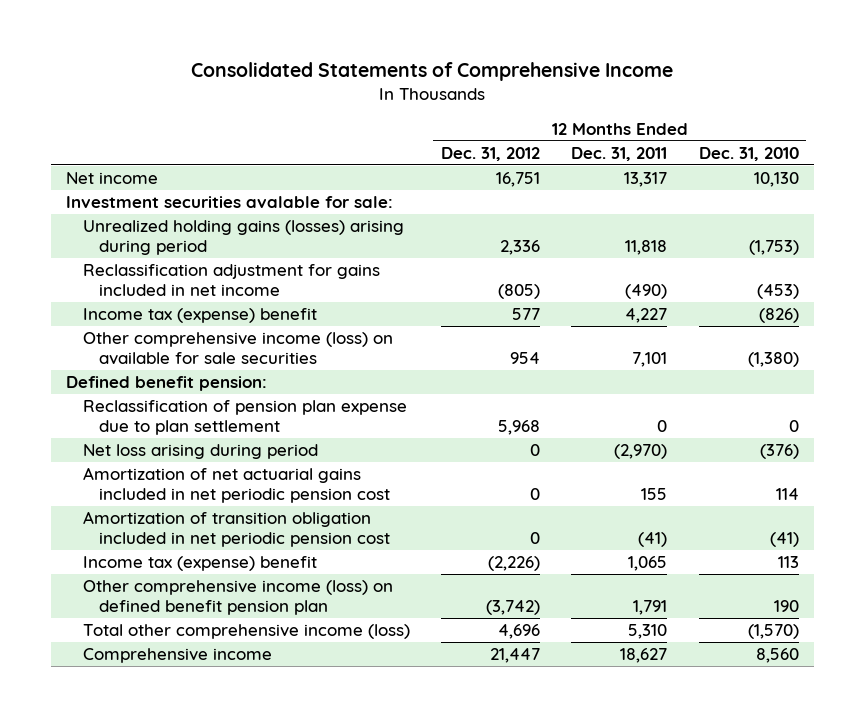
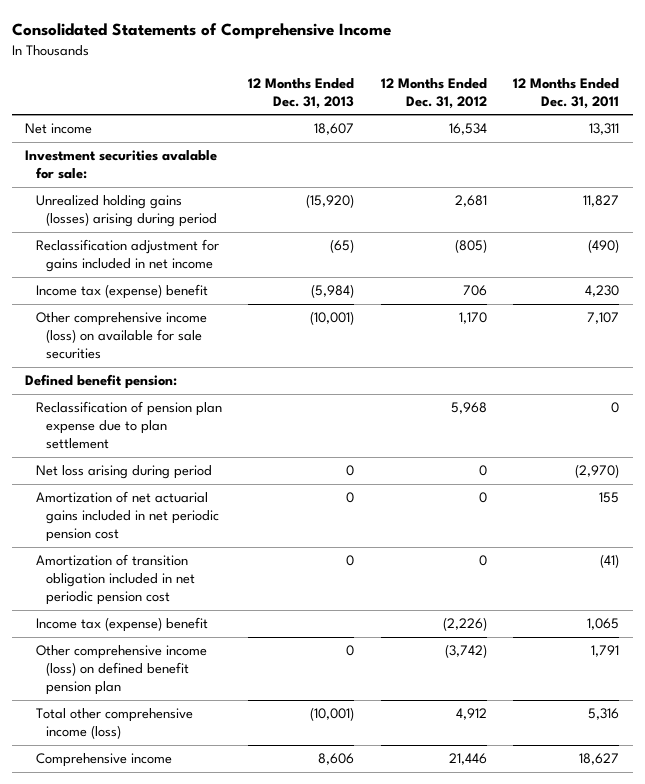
[698,146,799,161] Dec. 31, 2010 -> none
none -> [248,77,355,109] 12 Months Ended Dec. 31, 2013
[496,172,541,188] 16,751 -> [448,123,487,136] 16,534
[624,172,668,188] 13,317 -> [589,123,620,136] 13,311
[500,239,541,255] 2,336 -> [454,195,487,208] 2,681
[625,239,668,255] 11,818 -> [583,195,620,208] 11,827
[512,308,541,321] 577 -> [462,285,487,297] 706
[625,308,668,324] 4,227 -> [585,285,620,298] 4,230
[510,351,541,364] 954 -> [458,312,487,325] 1,170
[632,351,668,367] 7,101 -> [587,312,620,325] 7,107
[498,624,541,640] 4,696 -> [455,708,487,721] 4,912
[628,624,668,640] 5,310 -> [588,708,620,721] 5,316
[490,648,541,664] 21,447 -> [448,753,487,766] 21,446

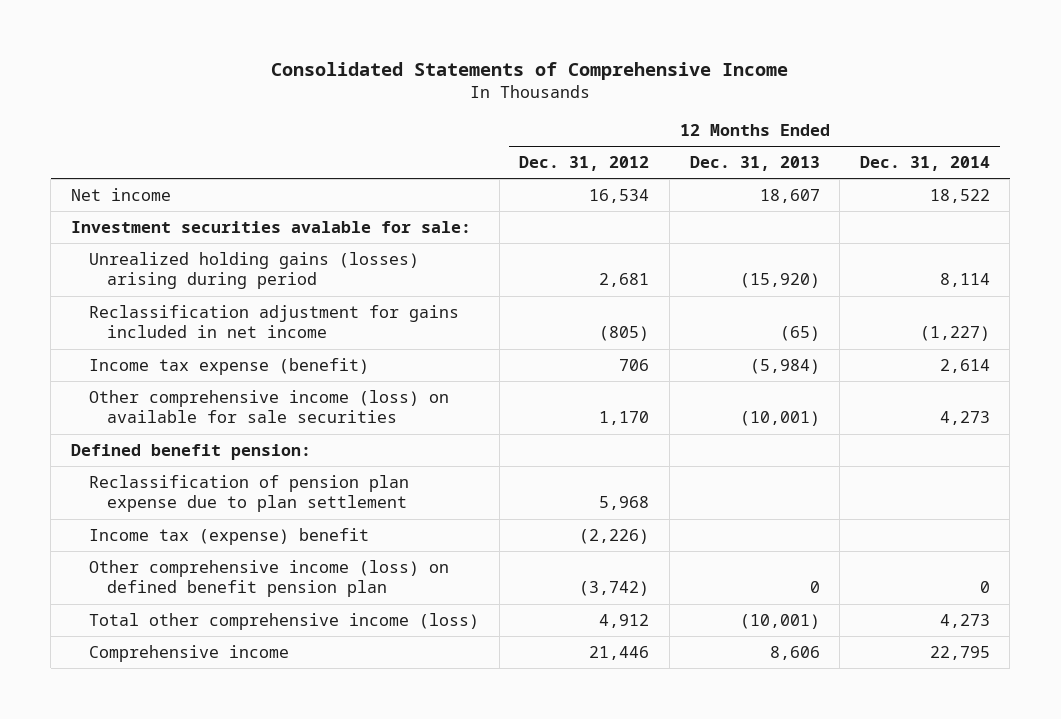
[513,77,620,109] 12 Months Ended Dec. 31, 2011 -> none
none -> [859,156,990,172] Dec. 31, 2014
[35,284,208,300] Income tax (expense) benefit -> [89,357,370,375] Income tax expense (benefit)
[35,465,212,480] Net loss arising during period -> none
[35,491,220,543] Amortization of net actuarial gains included in net periodic pension cost -> none
[35,554,196,606] Amortization of transition obligation included in net periodic pension cost -> none

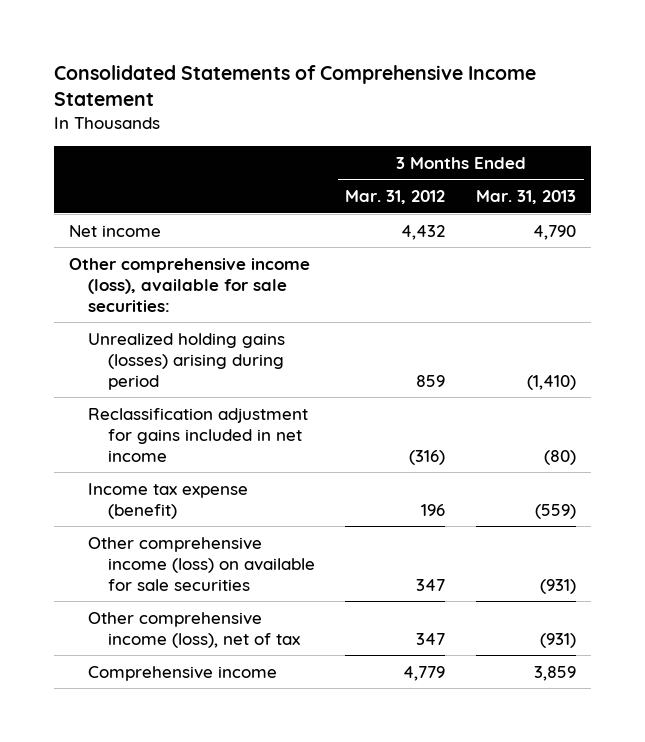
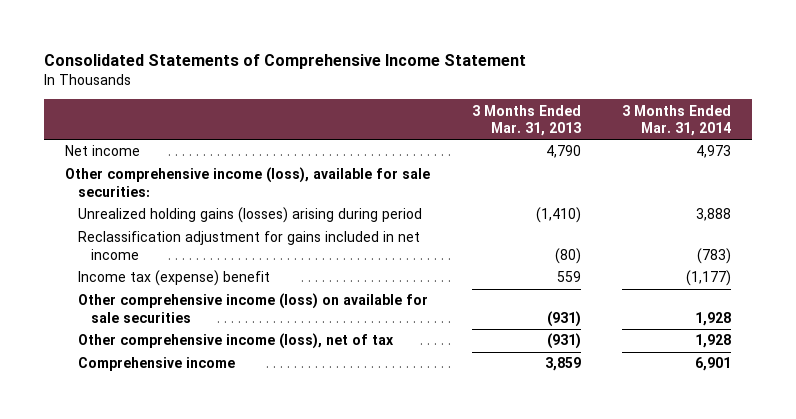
[345,189,446,204] Mar. 31, 2012 -> none
none -> [622,104,732,137] 3 Months Ended Mar. 31, 2014
[88,482,249,519] Income tax expense (benefit) -> [78,270,271,287] Income tax (expense) benefit
[534,503,576,519] (559) -> [556,271,581,283] 559

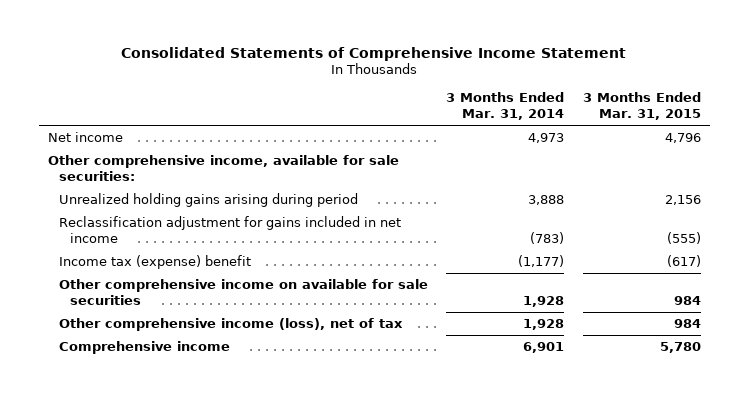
[471,104,581,137] 3 Months Ended Mar. 31, 2013 -> none
none -> [582,92,701,121] 3 Months Ended Mar. 31, 2015
[65,167,431,197] Other comprehensive income (loss), available for sale securities: -> [47,154,399,181] Other comprehensive income, available for sale securities:
[78,207,423,224] Unrealized holding gains (losses) arising during period -> [58,192,358,207] Unrealized holding gains arising during period
[78,293,429,323] Other comprehensive income (loss) on available for sale securities -> [58,278,428,305] Other comprehensive income on available for sale securities

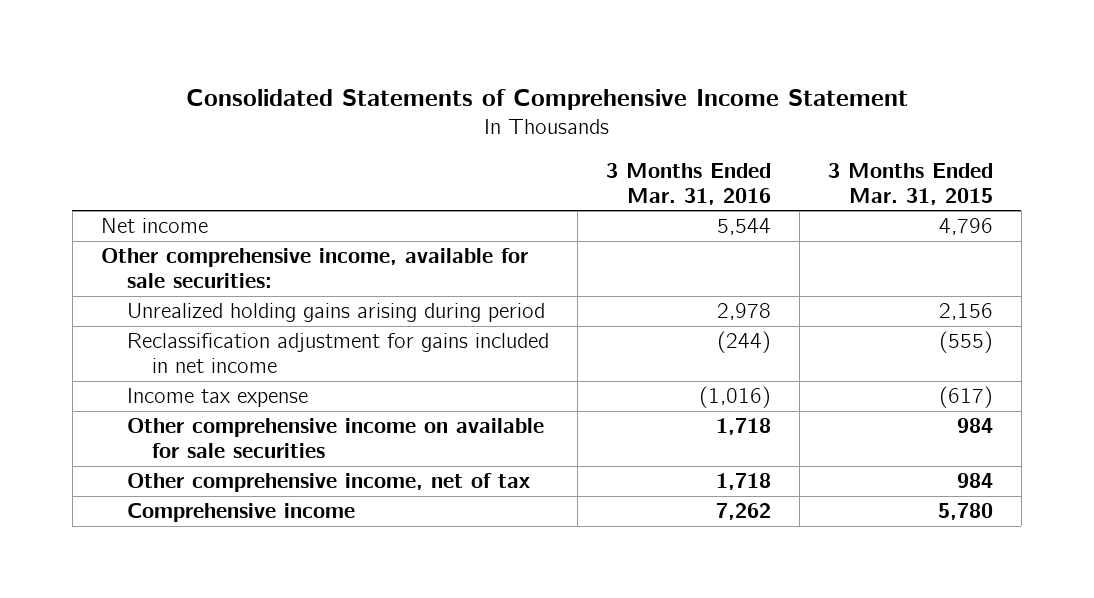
[446,92,565,121] 3 Months Ended Mar. 31, 2014 -> none
none -> [605,163,771,205] 3 Months Ended Mar. 31, 2016
[58,254,251,269] Income tax (expense) benefit -> [126,388,308,408] Income tax expense
[58,317,403,331] Other comprehensive income (loss), net of tax -> [126,473,530,493] Other comprehensive income, net of tax

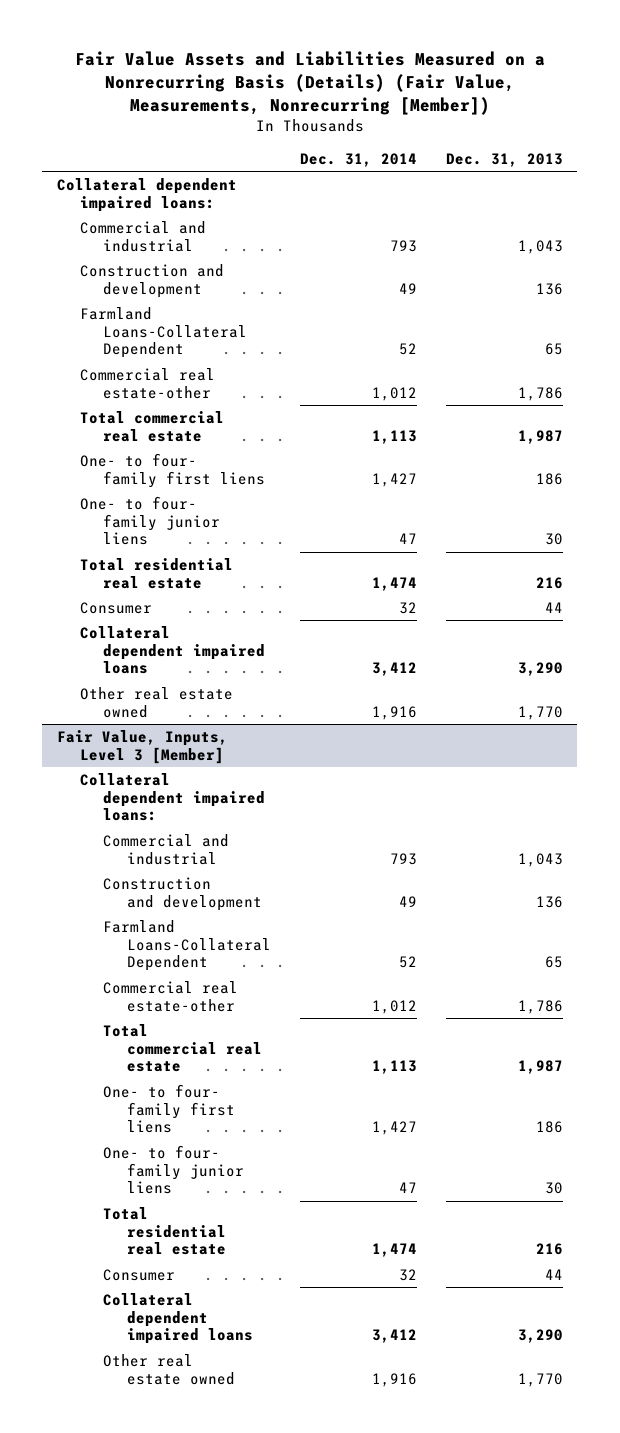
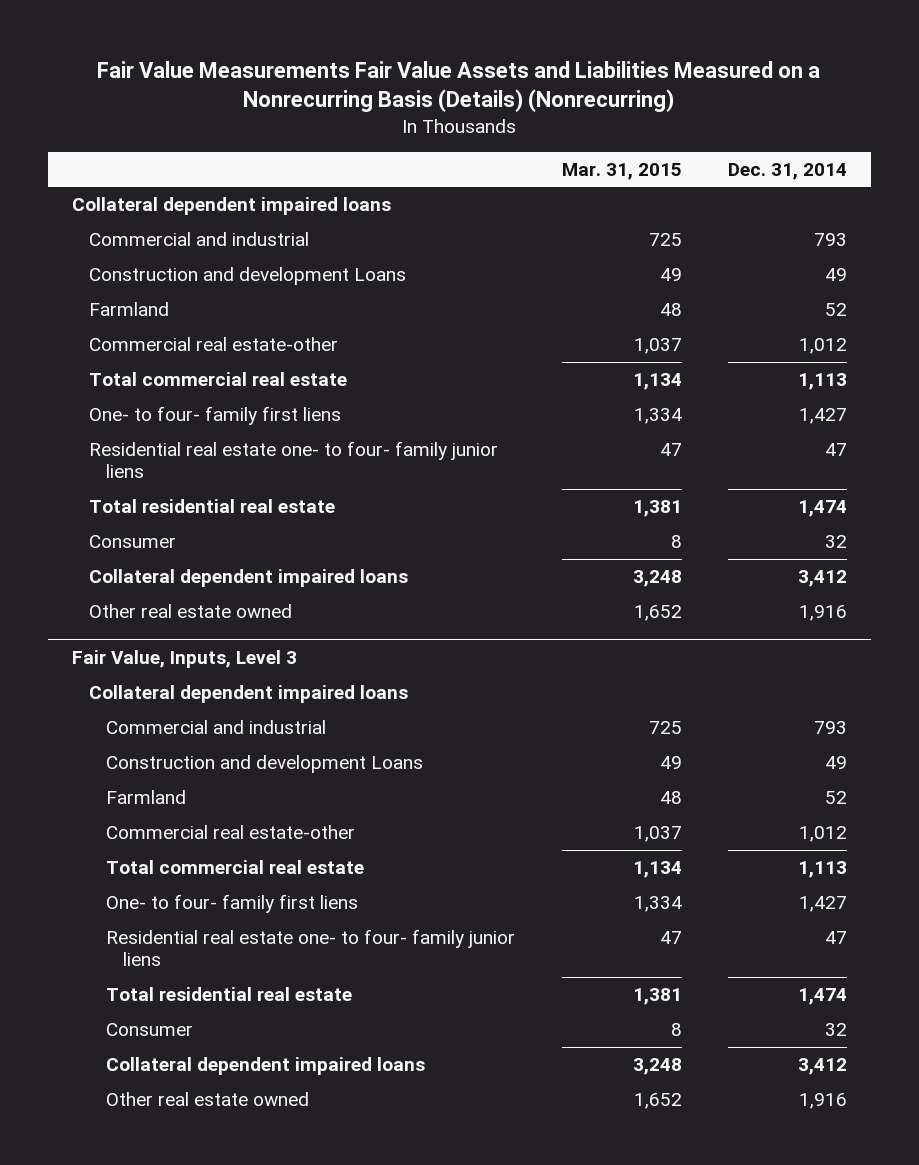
[74,51,545,116] Fair Value Assets and Liabilities Measured on a Nonrecurring Basis (Details) (Fair Value, Measurements, Nonrecurring [Member]) -> [97,60,821,113] Fair Value Measurements Fair Value Assets and Liabilities Measured on a Nonrecurring Basis (Details) (Nonrecurring)
[445,153,563,168] Dec. 31, 2013 -> none
none -> [561,162,682,180] Mar. 31, 2015
[56,177,237,212] Collateral dependent impaired loans: -> [71,197,391,216] Collateral dependent impaired loans
[80,263,225,298] Construction and development -> [88,267,406,286] Construction and development Loans
[80,306,248,359] Farmland Loans-Collateral Dependent -> [88,302,169,317] Farmland
[80,495,221,546] One- to four- family junior liens -> [88,441,498,478] Residential real estate one- to four- family junior liens
[56,729,228,764] Fair Value, Inputs, Level 3 [Member] -> [71,650,297,669] Fair Value, Inputs, Level 3
[80,772,266,822] Collateral dependent impaired loans: -> [88,685,408,704] Collateral dependent impaired loans
[103,876,262,911] Construction and development -> [105,755,423,774] Construction and development Loans
[103,919,271,972] Farmland Loans-Collateral Dependent -> [105,790,186,805] Farmland
[103,1144,244,1195] One- to four- family junior liens -> [105,929,515,966] Residential real estate one- to four- family junior liens

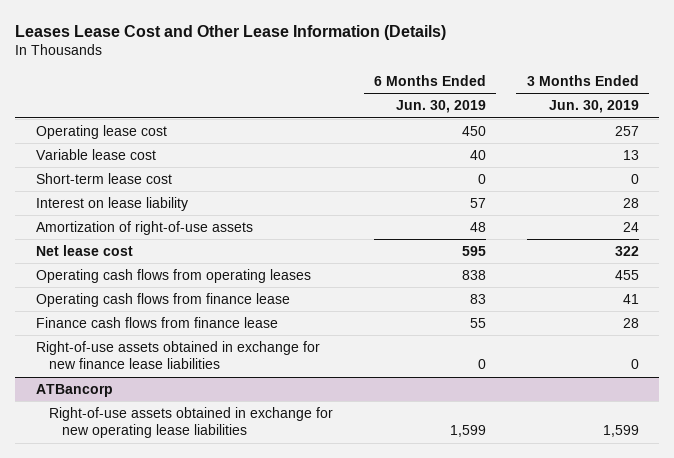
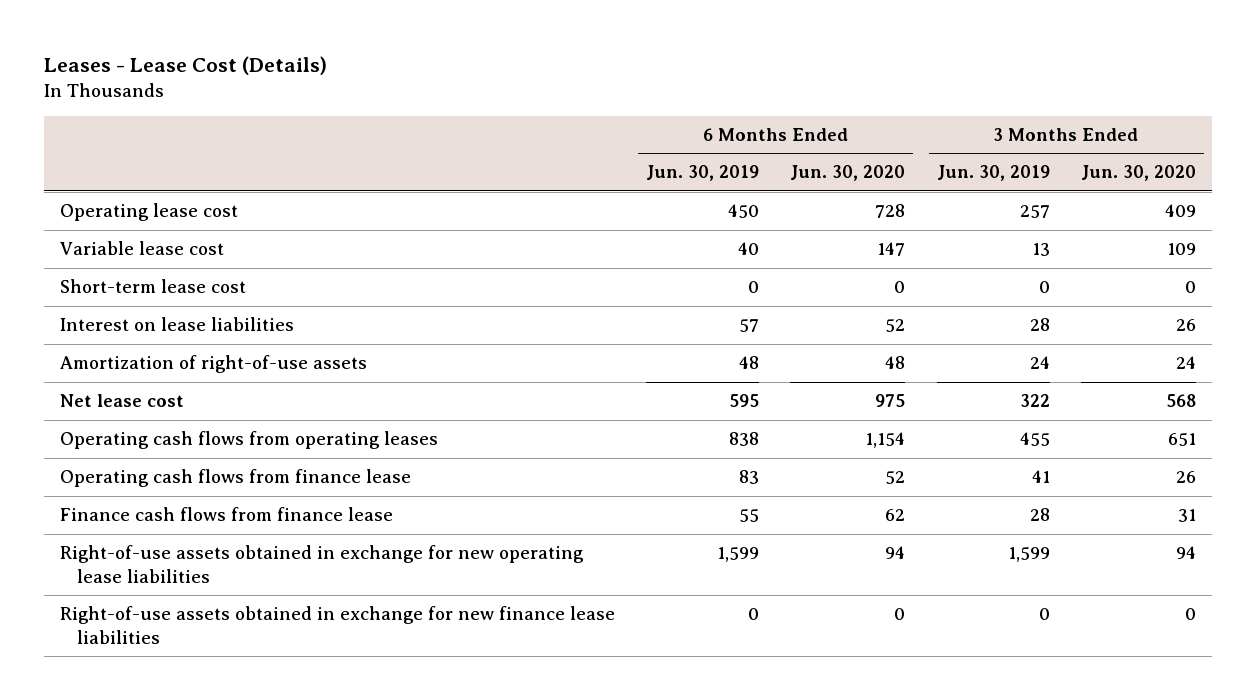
[15,24,447,40] Leases Lease Cost and Other Lease Information (Details) -> [43,56,327,76] Leases - Lease Cost (Details)
none -> [790,165,906,182] Jun. 30, 2020
none -> [1080,165,1196,182] Jun. 30, 2020
[35,196,188,211] Interest on lease liability -> [59,317,294,332] Interest on lease liabilities
[35,383,113,397] ATBancorp -> none
[35,340,320,370] Right-of-use assets obtained in exchange for new finance lease liabilities -> [59,606,615,644] Right-of-use assets obtained in exchange for new finance lease liabilities

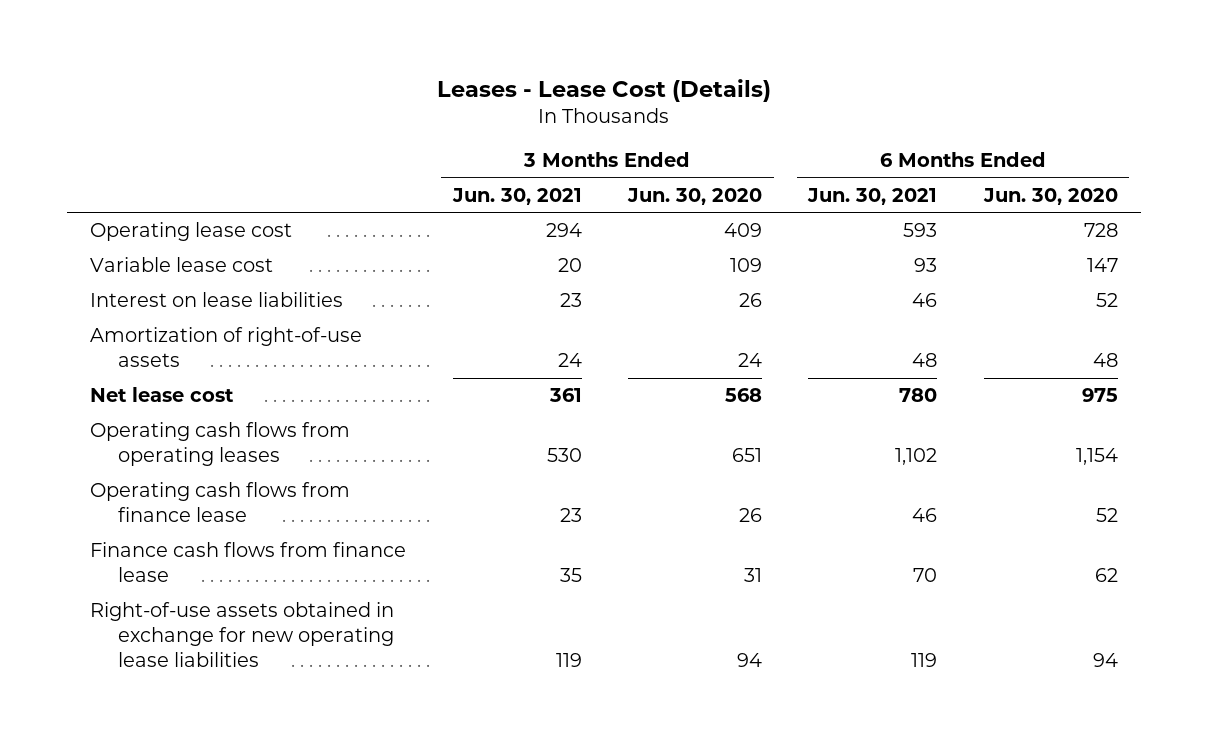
[645,165,759,182] Jun. 30, 2019 -> none
[936,165,1050,182] Jun. 30, 2019 -> none
none -> [451,187,582,205] Jun. 30, 2021
none -> [807,187,938,205] Jun. 30, 2021
[59,279,246,294] Short-term lease cost -> none
[59,606,615,644] Right-of-use assets obtained in exchange for new finance lease liabilities -> none

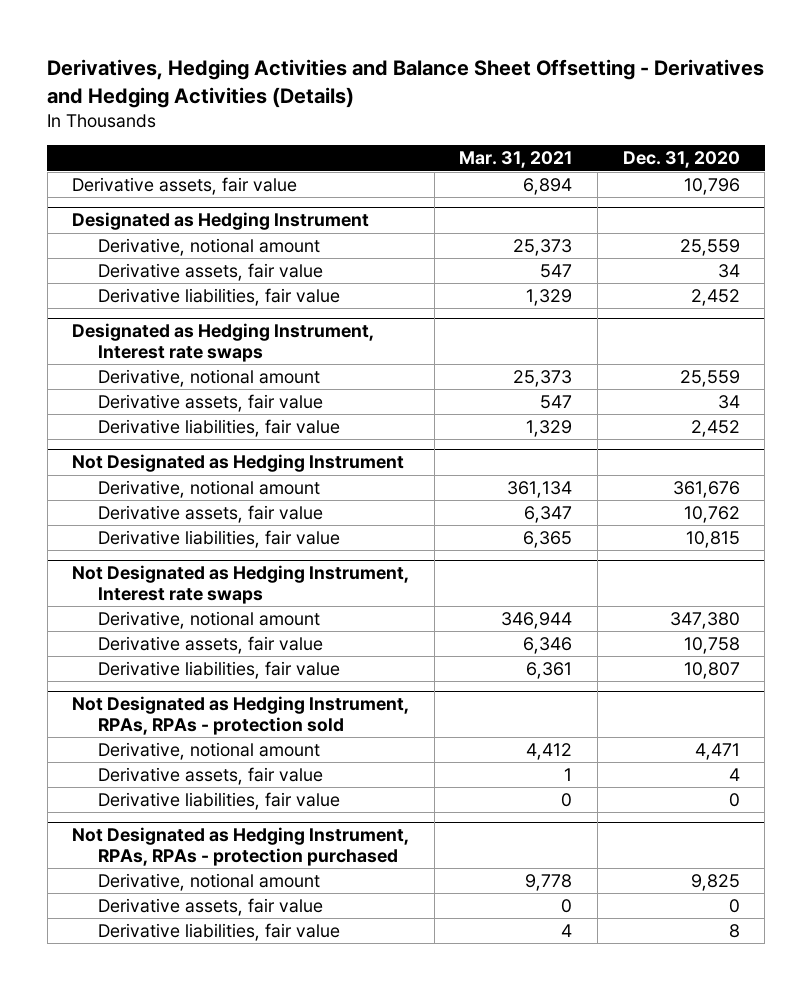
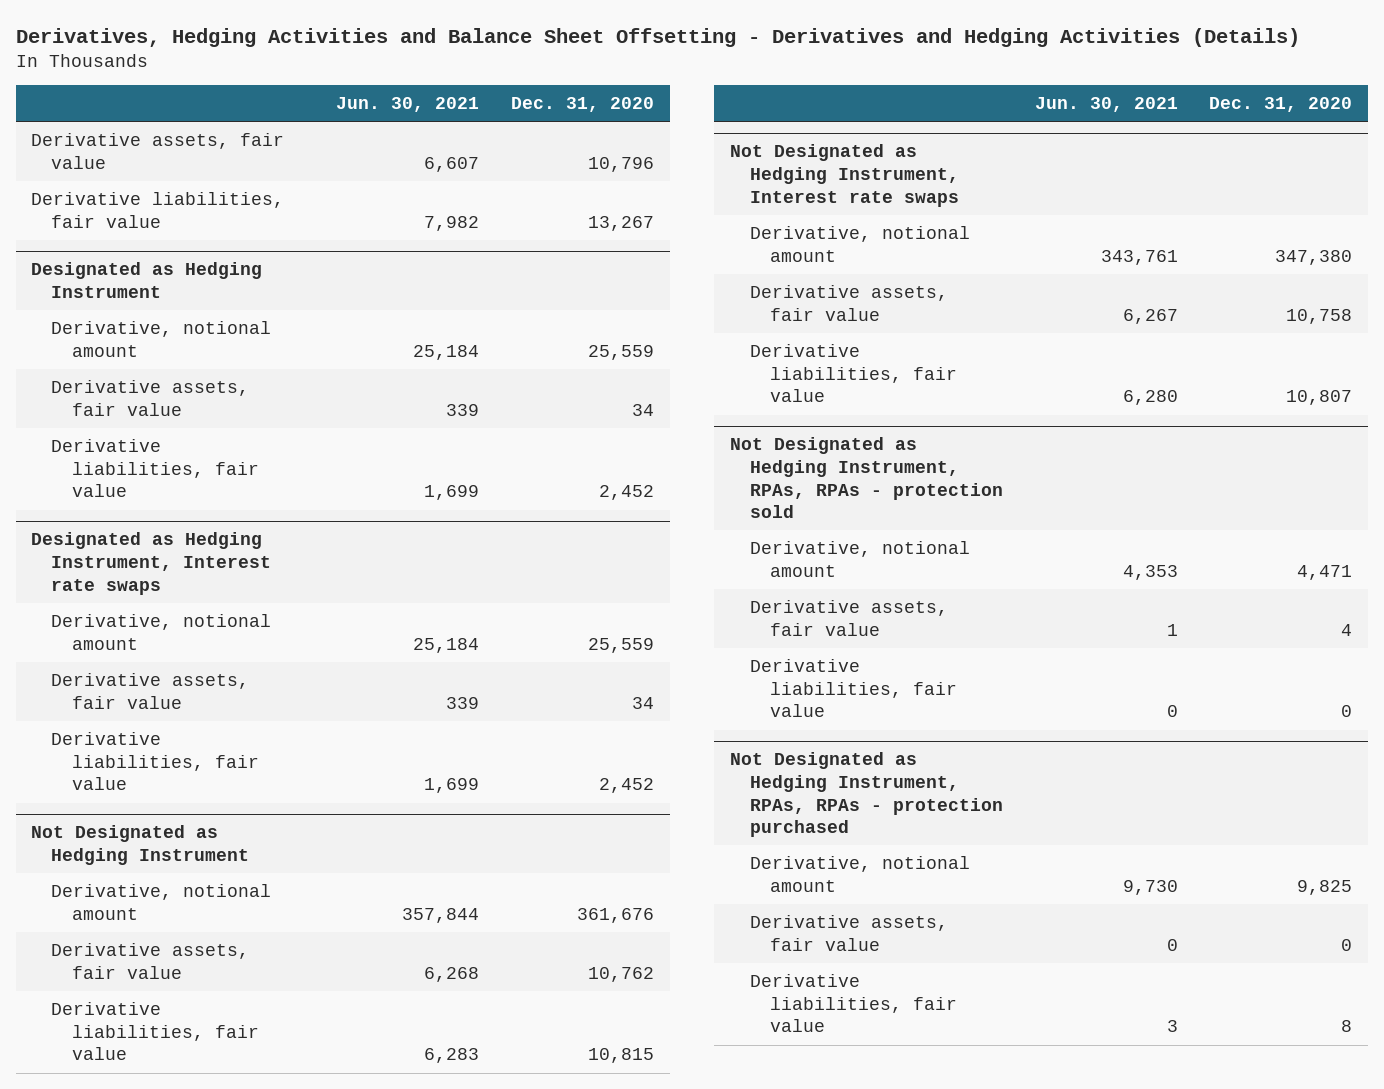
[459,151,573,169] Mar. 31, 2021 -> none
none -> [336,97,480,113] Jun. 30, 2021
none -> [31,192,285,228] Derivative liabilities, fair value

